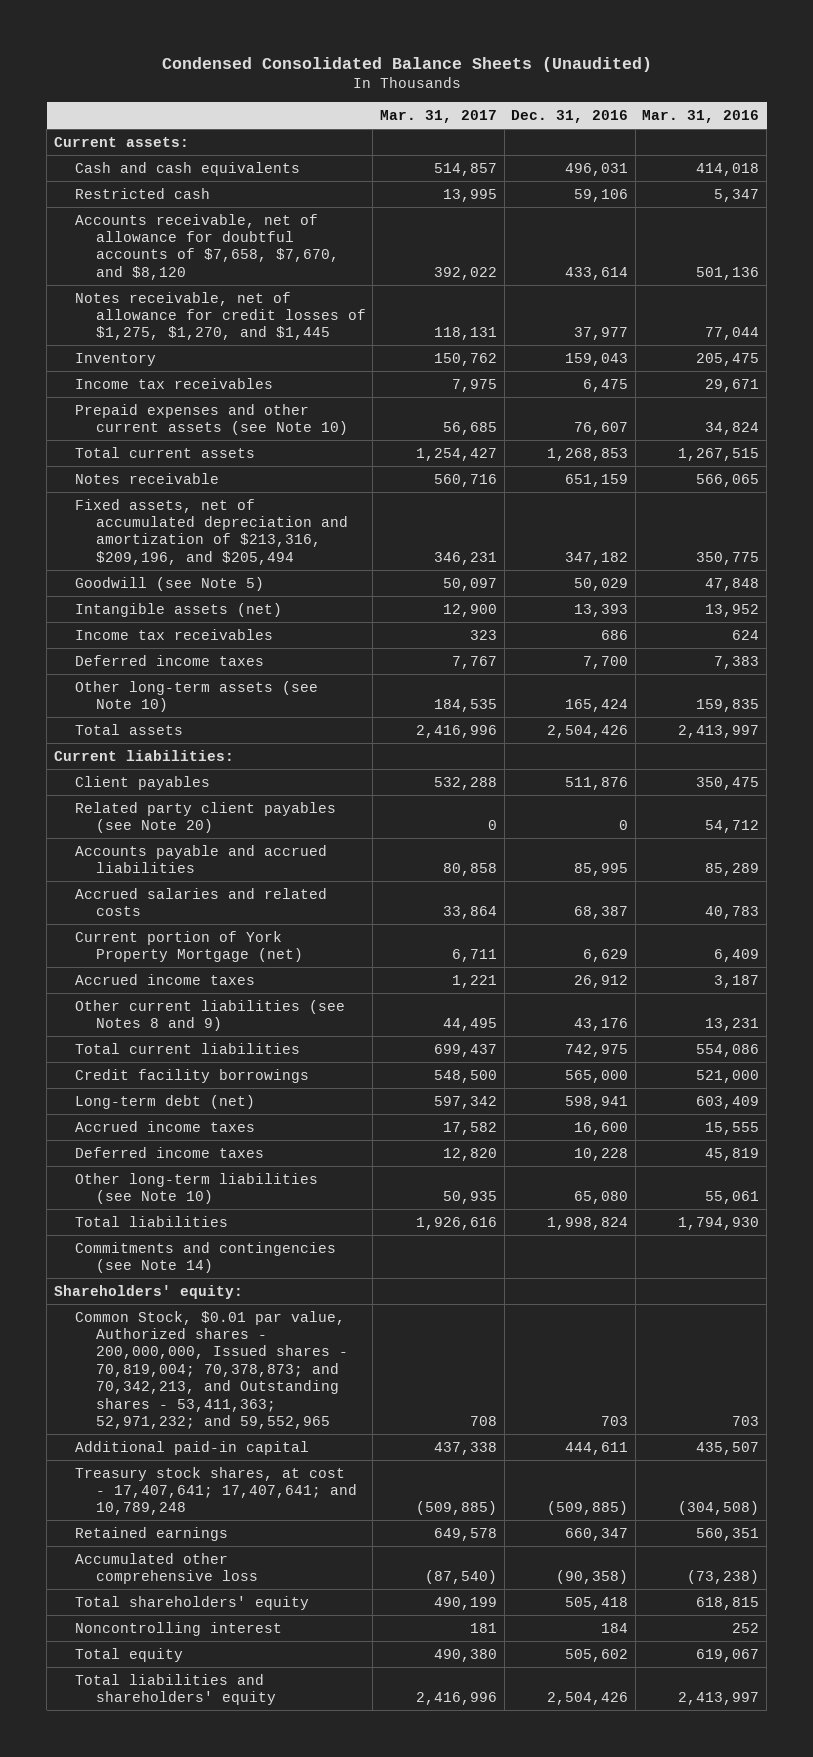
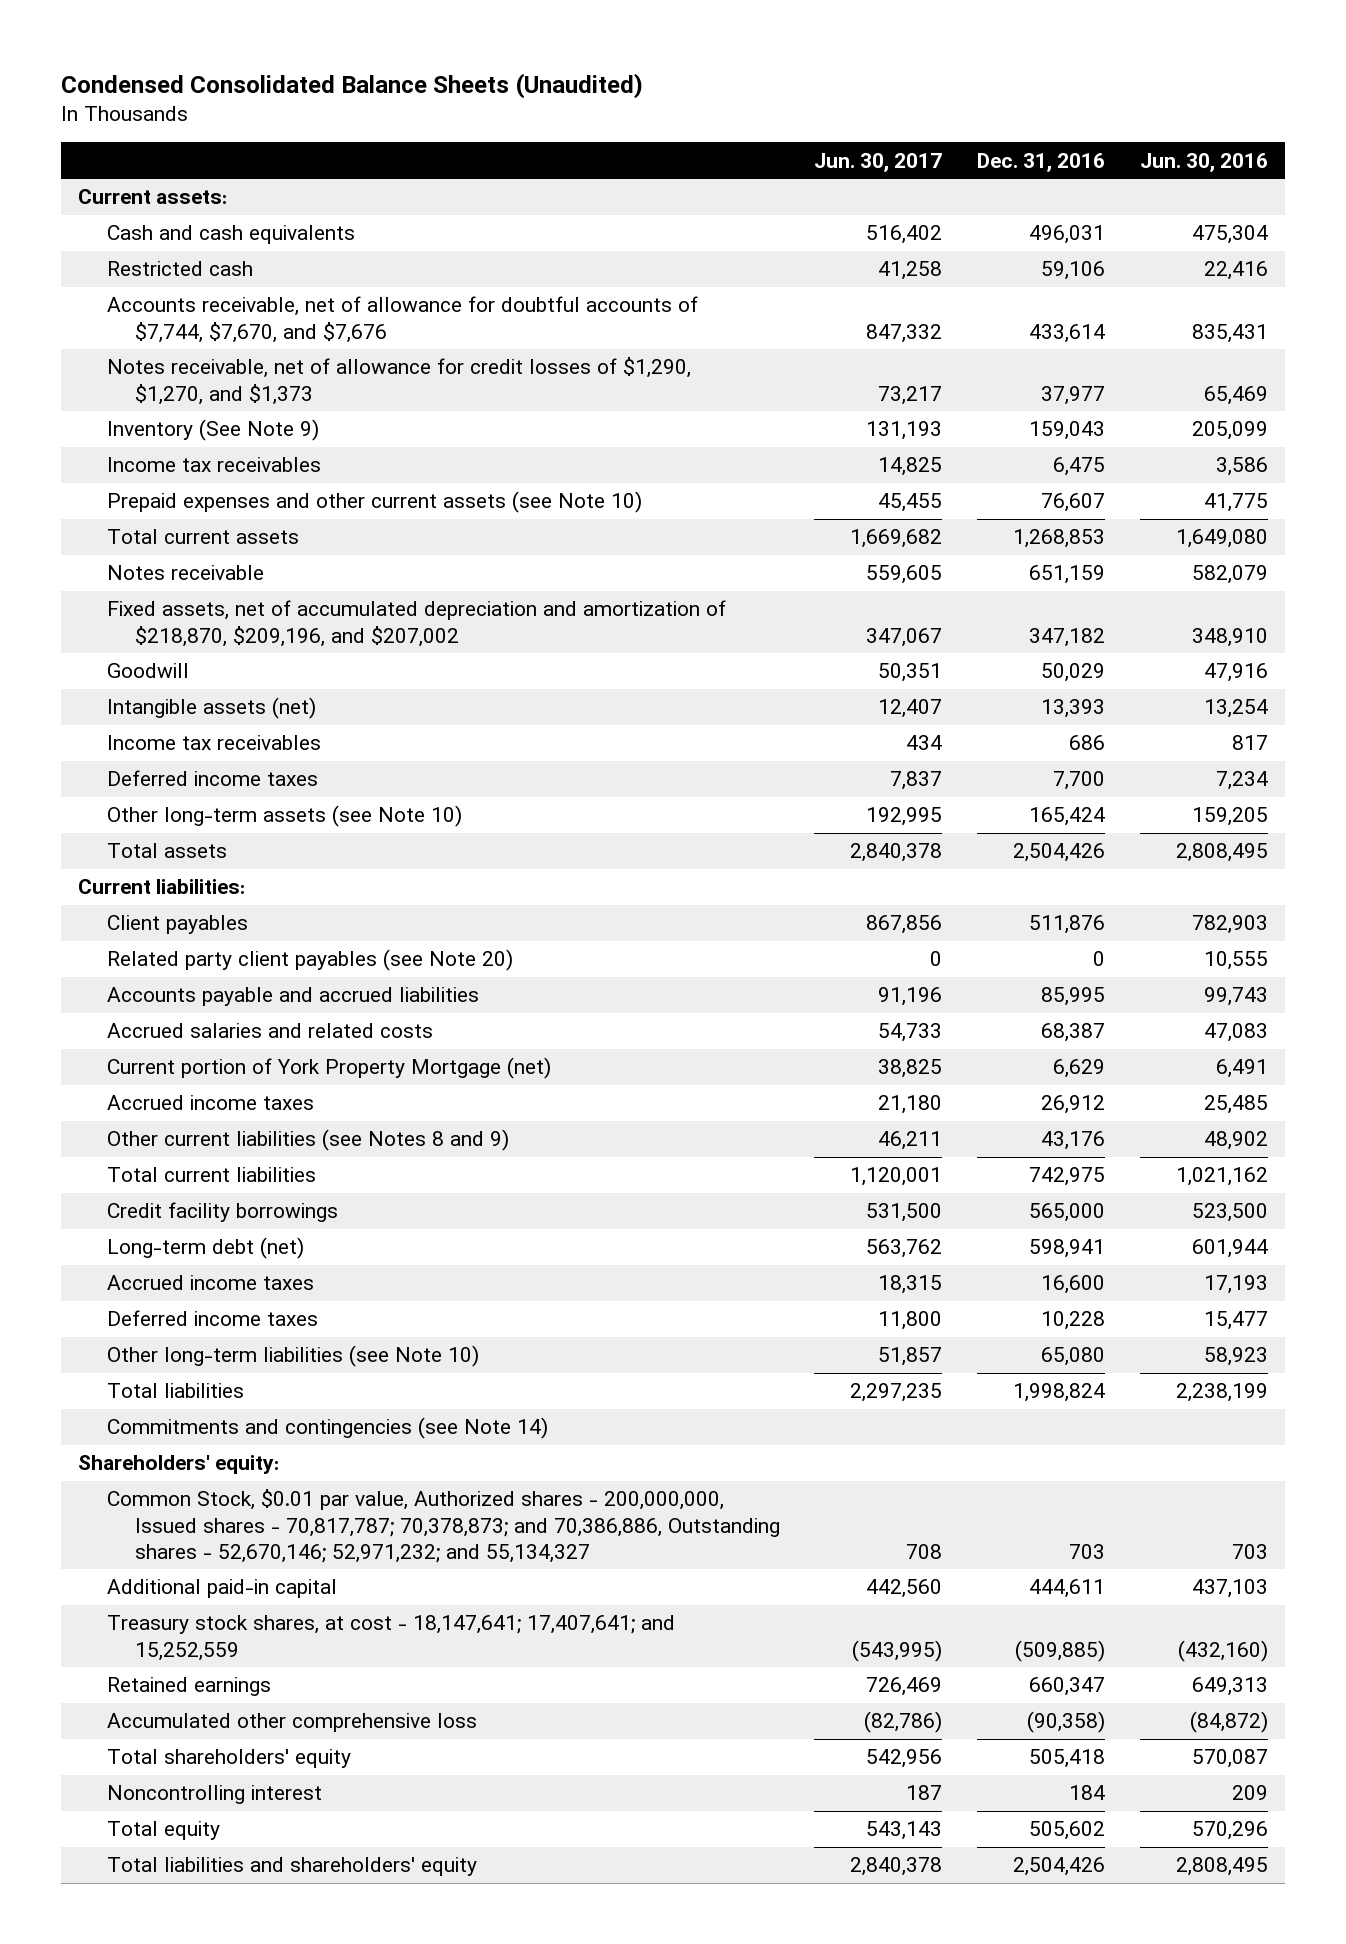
[379,109,497,123] Mar. 31, 2017 -> none
[642,109,760,123] Mar. 31, 2016 -> none
none -> [814,152,943,172] Jun. 30, 2017
none -> [1139,152,1268,172] Jun. 30, 2016
[74,213,339,280] Accounts receivable, net of allowance for doubtful accounts of $7,658, $7,670, and $8,120 -> [106,296,698,343] Accounts receivable, net of allowance for doubtful accounts of $7,744, $7,670, and $7,676
[74,291,366,341] Notes receivable, net of allowance for credit losses of $1,275, $1,270, and $1,445 -> [106,357,691,405] Notes receivable, net of allowance for credit losses of $1,290, $1,270, and $1,373
[74,352,156,366] Inventory -> [106,419,319,442] Inventory (See Note 9)
[74,498,348,565] Fixed assets, net of accumulated depreciation and amortization of $213,316, $209,196, and $205,494 -> [106,600,726,647] Fixed assets, net of accumulated depreciation and amortization of $218,870, $209,196, and $207,002
[74,576,264,591] Goodwill (see Note 5) -> [106,663,189,679] Goodwill
[74,1310,348,1429] Common Stock, $0.01 par value, Authorized shares - 200,000,000, Issued shares - 70,819,004; 70,378,873; and 70,342,213, and Outstanding shares - 53,411,363; 52,971,232; and 59,552,965 -> [106,1489,780,1563] Common Stock, $0.01 par value, Authorized shares - 200,000,000, Issued shares - 70,817,787; 70,378,873; and 70,386,886, Outstanding shares - 52,670,146; 52,971,232; and 55,134,327
[74,1466,357,1516] Treasury stock shares, at cost - 17,407,641; 17,407,641; and 10,789,248 -> [106,1615,675,1661] Treasury stock shares, at cost - 18,147,641; 17,407,641; and 15,252,559

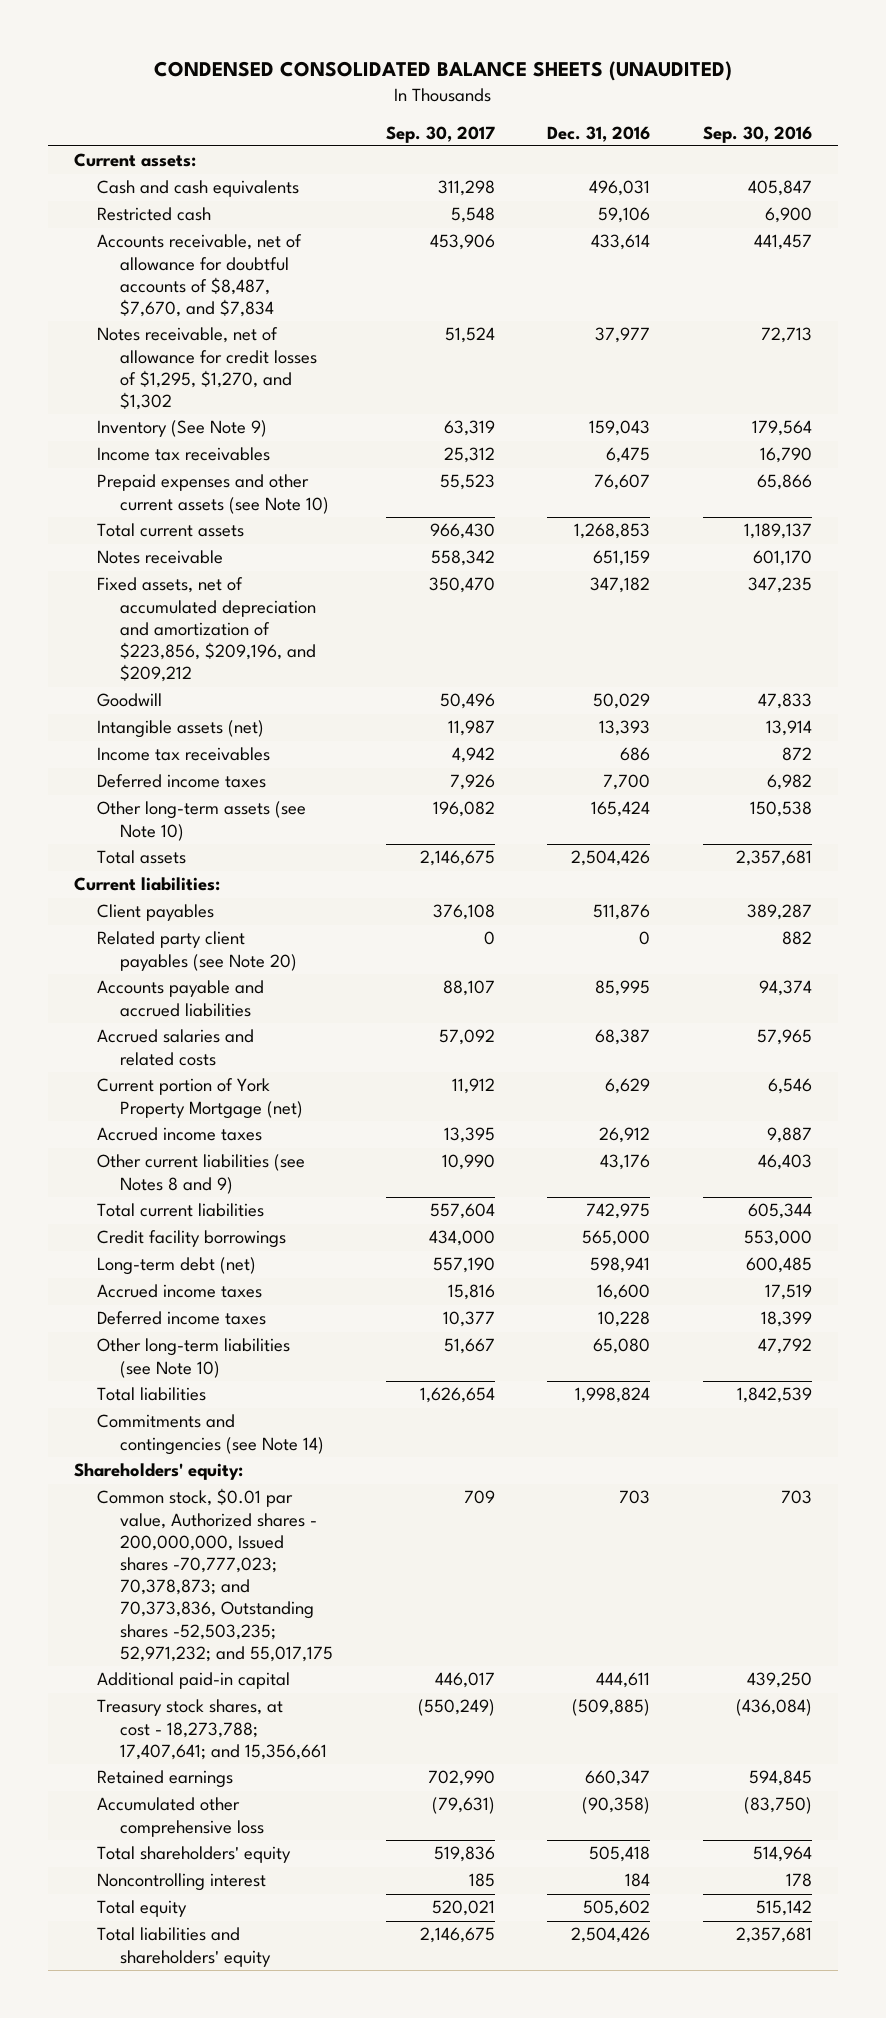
[60,73,643,100] Condensed Consolidated Balance Sheets (Unaudited) -> [153,61,732,82] CONDENSED CONSOLIDATED BALANCE SHEETS (UNAUDITED)
[814,152,943,172] Jun. 30, 2017 -> none
[1139,152,1268,172] Jun. 30, 2016 -> none
none -> [385,125,495,143] Sep. 30, 2017
none -> [702,125,812,143] Sep. 30, 2016
[106,296,698,343] Accounts receivable, net of allowance for doubtful accounts of $7,744, $7,670, and $7,676 -> [97,234,303,318] Accounts receivable, net of allowance for doubtful accounts of $8,487, $7,670, and $7,834
[106,357,691,405] Notes receivable, net of allowance for credit losses of $1,290, $1,270, and $1,373 -> [97,327,318,411] Notes receivable, net of allowance for credit losses of $1,295, $1,270, and $1,302
[106,600,726,647] Fixed assets, net of accumulated depreciation and amortization of $218,870, $209,196, and $207,002 -> [97,577,317,683] Fixed assets, net of accumulated depreciation and amortization of $223,856, $209,196, and $209,212
[106,1489,780,1563] Common Stock, $0.01 par value, Authorized shares - 200,000,000, Issued shares - 70,817,787; 70,378,873; and 70,386,886, Outstanding shares - 52,670,146; 52,971,232; and 55,134,327 -> [97,1488,334,1662] Common stock, $0.01 par value, Authorized shares - 200,000,000, Issued shares -70,777,023; 70,378,873; and 70,373,836, Outstanding shares -52,503,235; 52,971,232; and 55,017,175
[106,1615,675,1661] Treasury stock shares, at cost - 18,147,641; 17,407,641; and 15,252,559 -> [97,1699,328,1760] Treasury stock shares, at cost - 18,273,788; 17,407,641; and 15,356,661

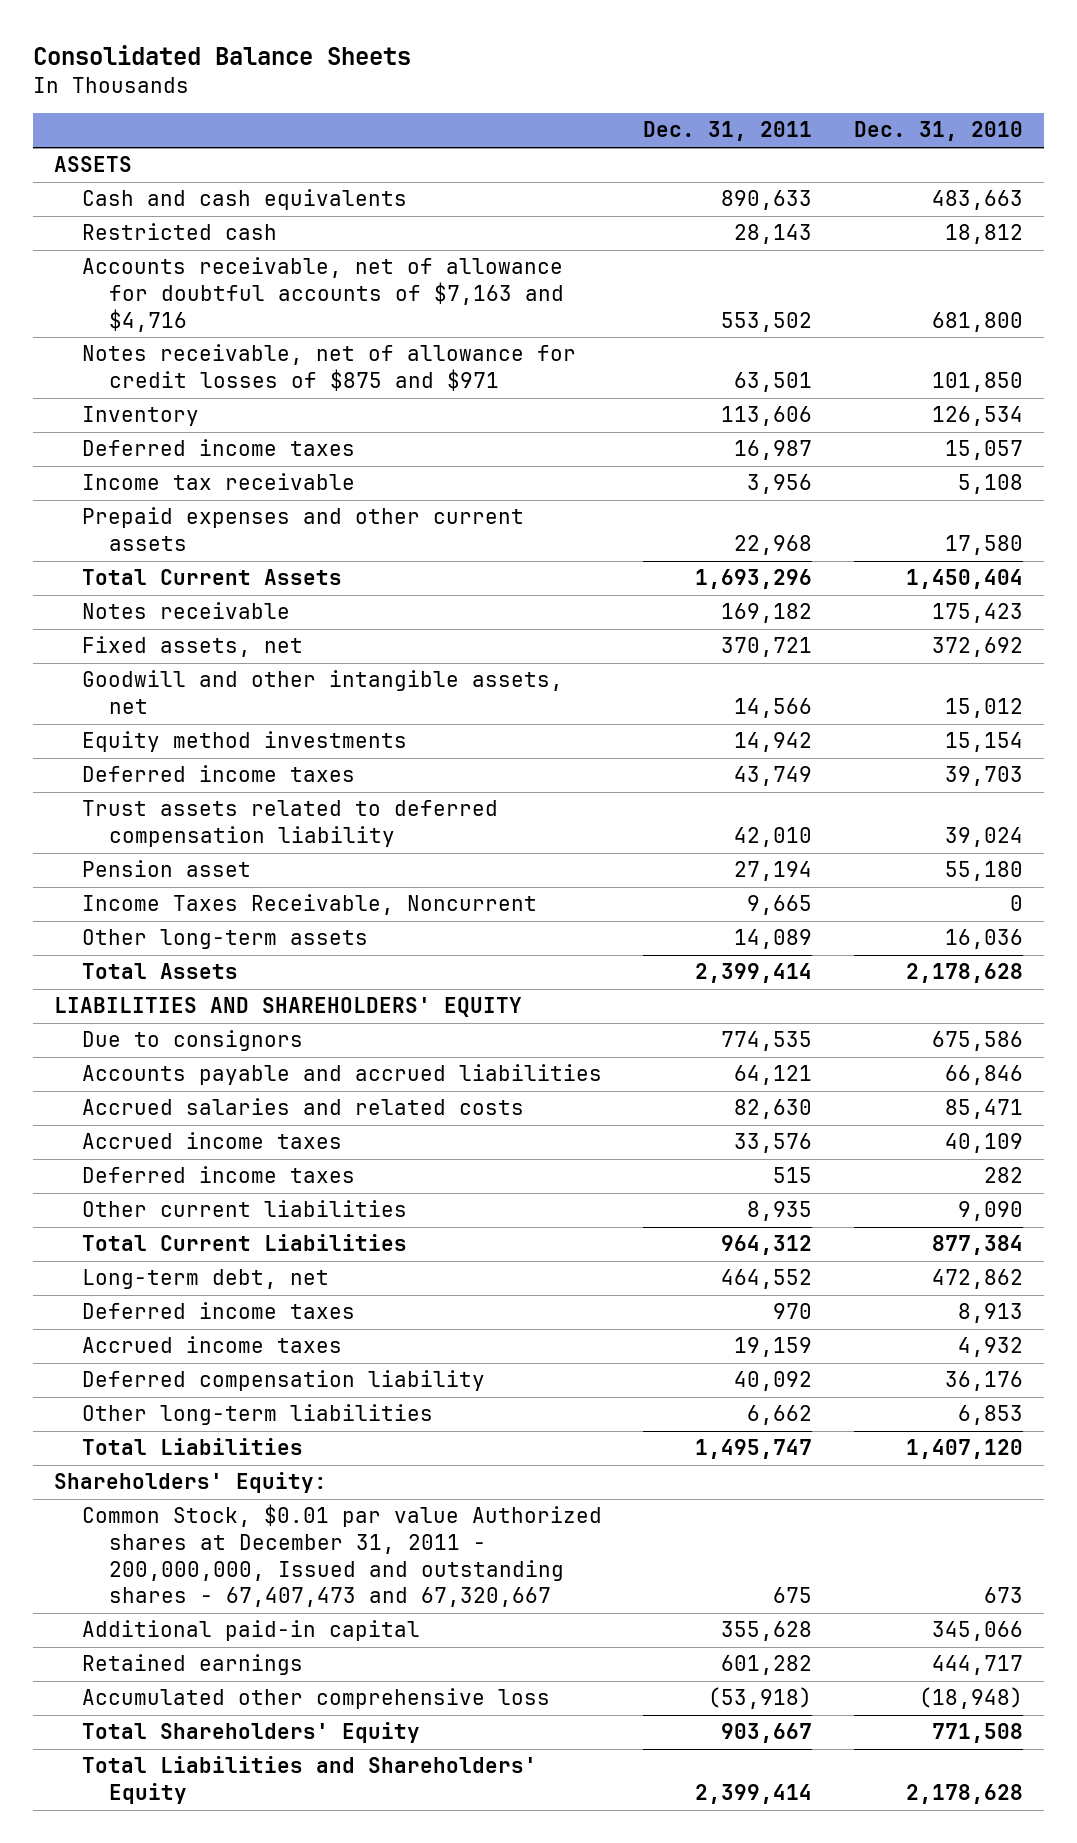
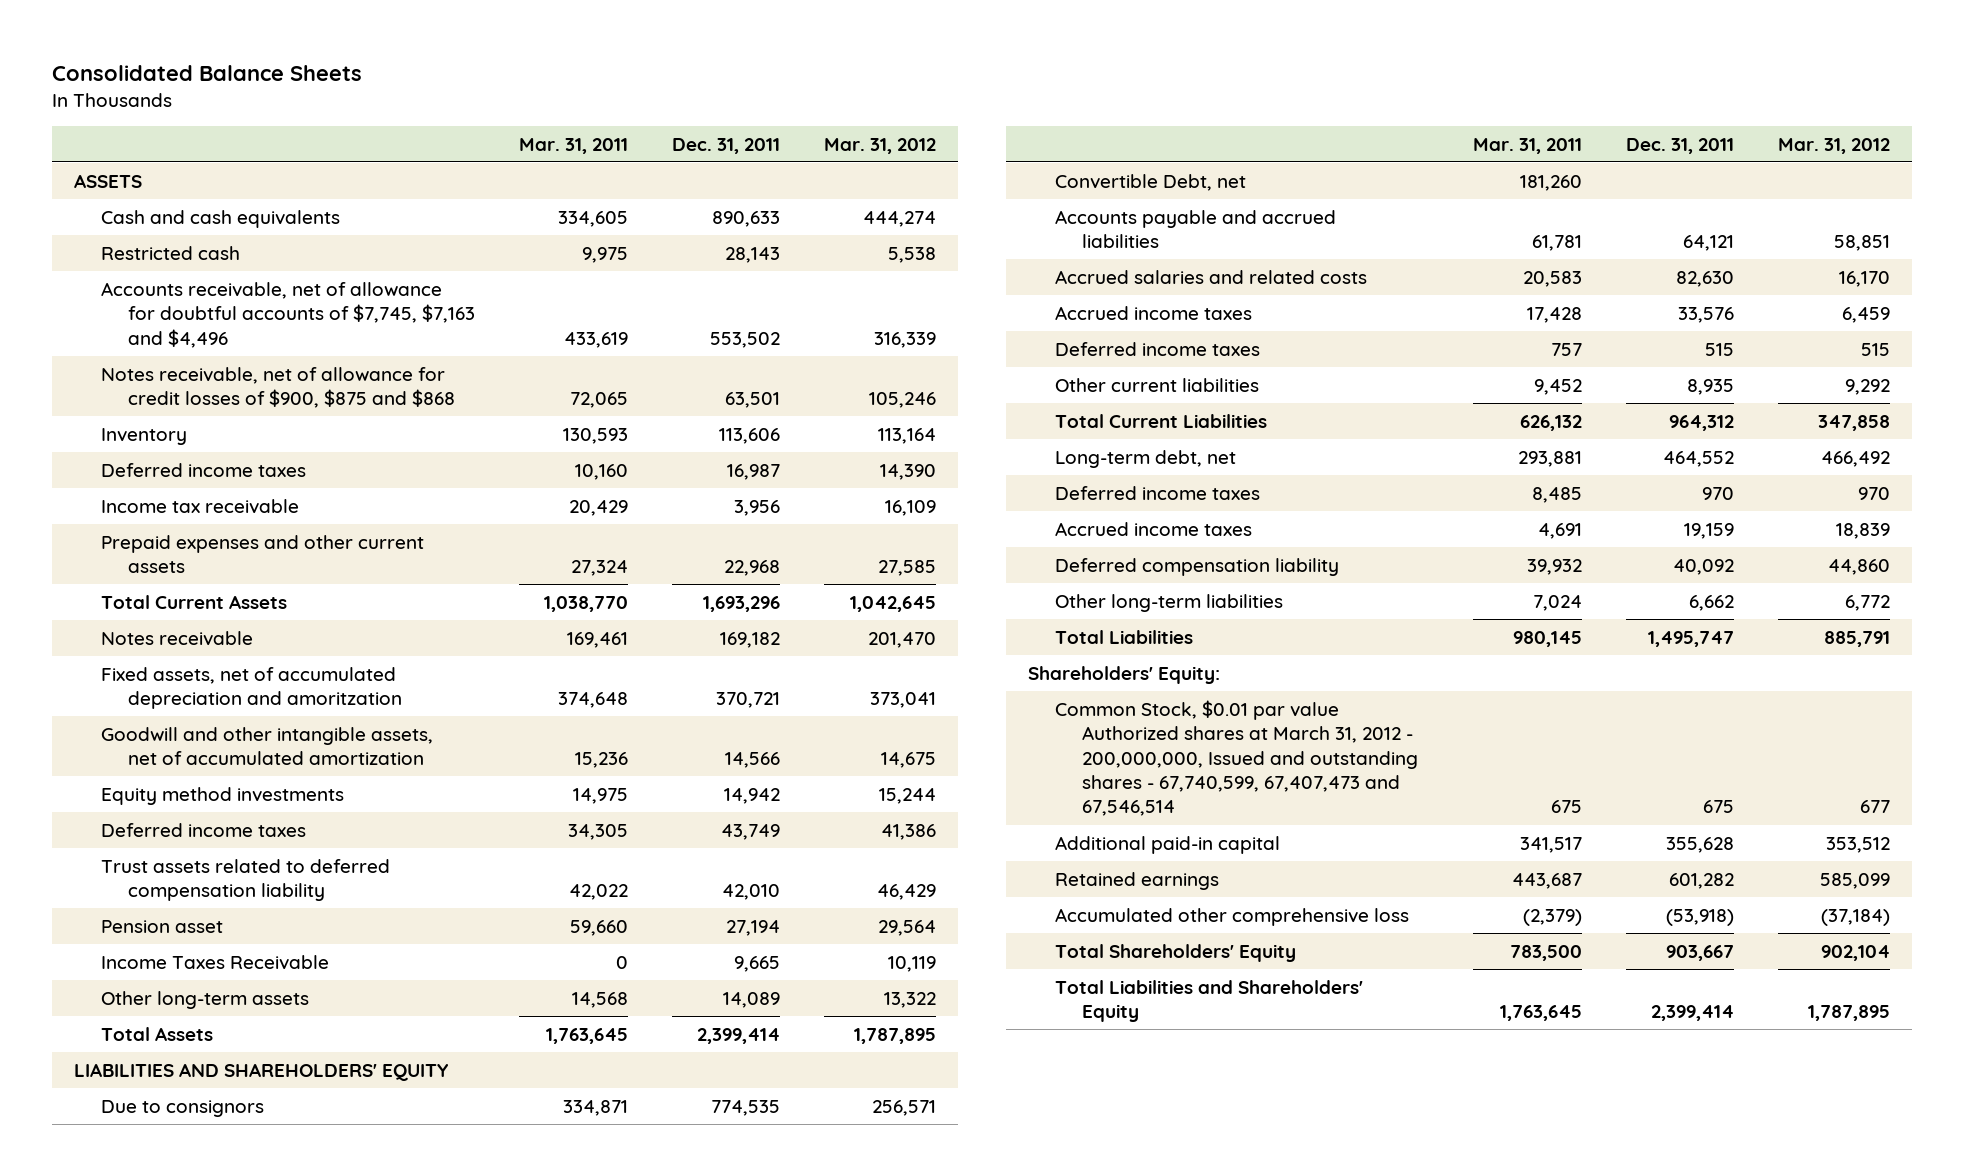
[853,121,1023,142] Dec. 31, 2010 -> none
none -> [519,137,629,154] Mar. 31, 2011
none -> [824,137,937,154] Mar. 31, 2012
[81,257,565,332] Accounts receivable, net of allowance for doubtful accounts of $7,163 and $4,716 -> [100,281,476,348] Accounts receivable, net of allowance for doubtful accounts of $7,745, $7,163 and $4,496
[81,344,576,392] Notes receivable, net of allowance for credit losses of $875 and $971 -> [100,366,456,409] Notes receivable, net of allowance for credit losses of $900, $875 and $868
[81,636,303,658] Fixed assets, net -> [100,666,403,710] Fixed assets, net of accumulated depreciation and amoritzation
[81,670,563,715] Goodwill and other intangible assets, net -> [100,726,433,766] Goodwill and other intangible assets, net of accumulated amortization
[81,894,537,916] Income Taxes Receivable, Noncurrent -> [100,954,329,970] Income Taxes Receivable
none -> [1054,173,1246,191] Convertible Debt, net
[81,1504,602,1608] Common Stock, $0.01 par value Authorized shares at December 31, 2011 - 200,000,000, Issued and outstanding shares - 67,407,473 and 67,320,667 -> [1054,699,1419,817] Common Stock, $0.01 par value Authorized shares at March 31, 2012 - 200,000,000, Issued and outstanding shares - 67,740,599, 67,407,473 and 67,546,514

